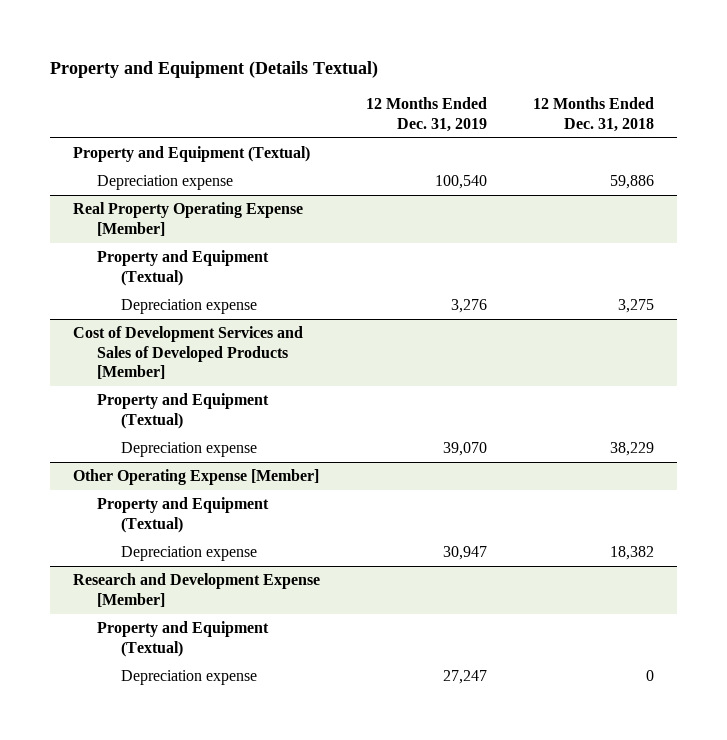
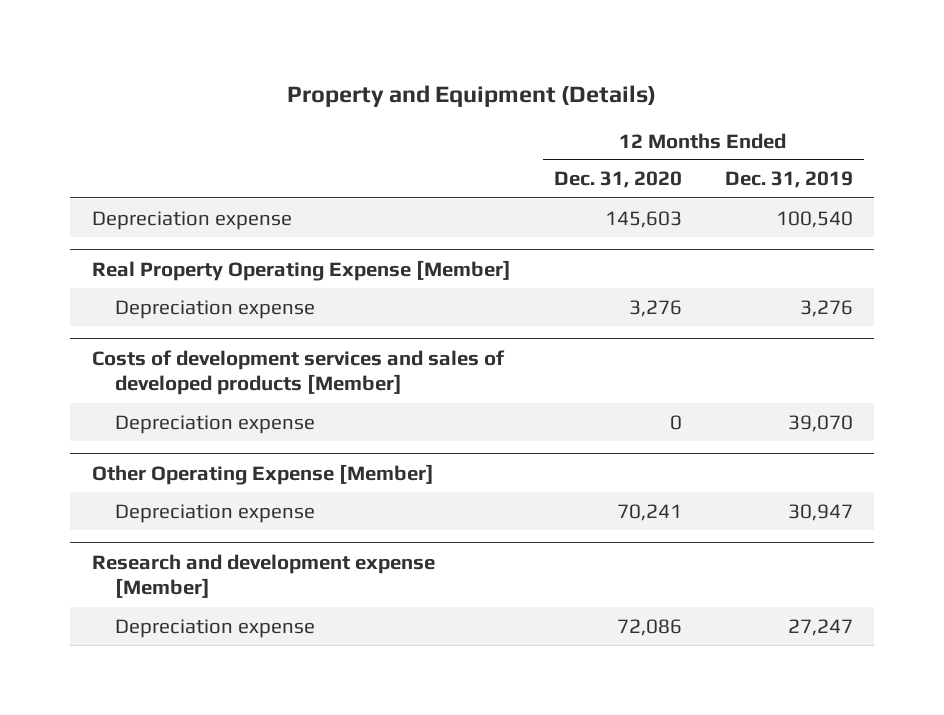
[49,61,378,79] Property and Equipment (Details Textual) -> [287,84,657,107] Property and Equipment (Details)
[532,97,654,132] 12 Months Ended Dec. 31, 2018 -> none
none -> [553,171,682,189] Dec. 31, 2020
[72,146,310,163] Property and Equipment (Textual) -> none
[96,250,269,286] Property and Equipment (Textual) -> none
[96,393,269,429] Property and Equipment (Textual) -> none
[72,326,303,380] Cost of Development Services and Sales of Developed Products [Member] -> [91,349,505,396] Costs of development services and sales of developed products [Member]
[96,497,269,533] Property and Equipment (Textual) -> none
[96,621,269,657] Property and Equipment (Textual) -> none
[72,573,320,607] Research and Development Expense [Member] -> [91,553,435,599] Research and development expense [Member]

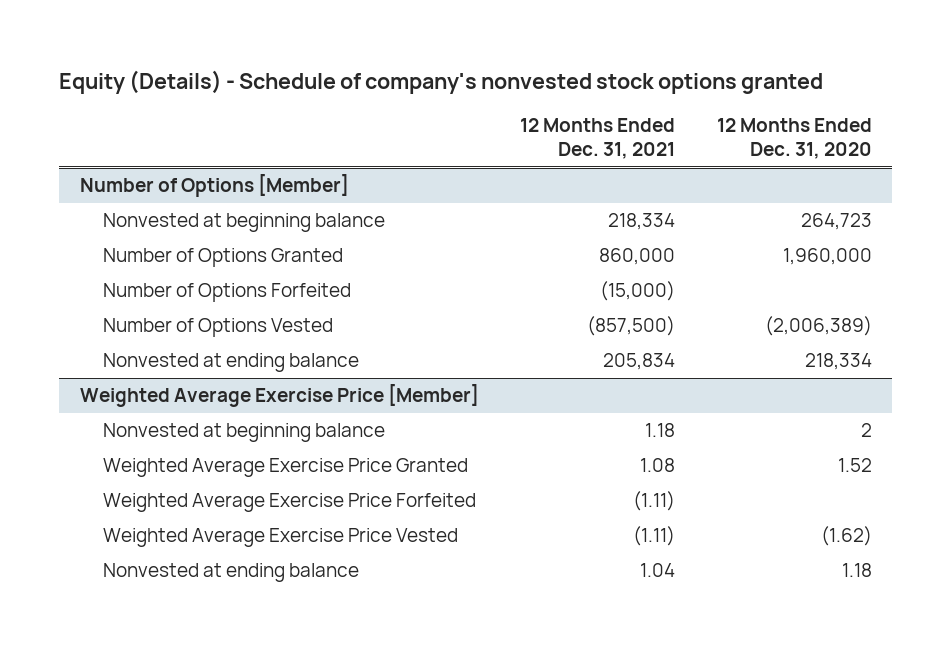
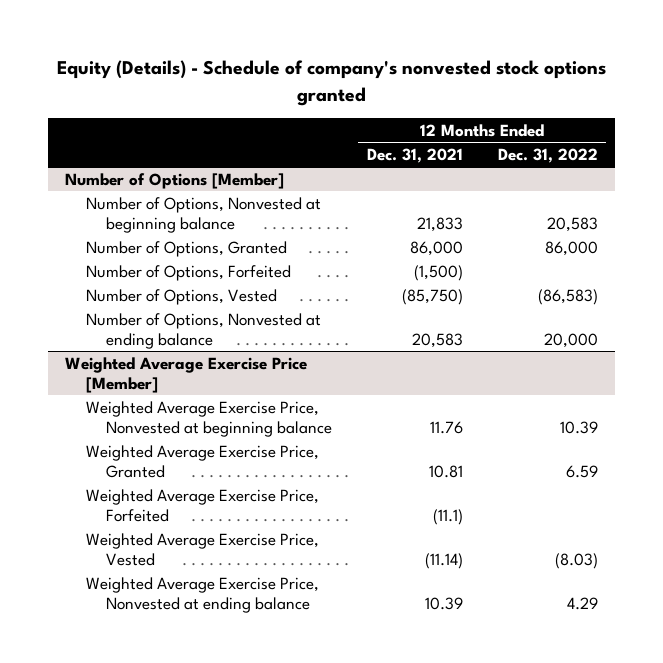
[716,117,872,160] 12 Months Ended Dec. 31, 2020 -> none
none -> [497,147,598,163] Dec. 31, 2022
[103,213,386,233] Nonvested at beginning balance -> [85,196,321,233] Number of Options, Nonvested at beginning balance
[608,213,676,231] 218,334 -> [416,216,463,232] 21,833
[103,248,344,268] Number of Options Granted -> [85,240,287,257] Number of Options, Granted
[599,248,676,266] 860,000 -> [409,240,463,256] 86,000
[103,283,352,303] Number of Options Forfeited -> [85,264,291,281] Number of Options, Forfeited
[600,281,676,302] (15,000) -> [413,264,463,281] (1,500)
[103,318,334,338] Number of Options Vested -> [85,288,277,305] Number of Options, Vested
[587,316,676,337] (857,500) -> [401,288,463,305] (85,750)
[103,353,360,373] Nonvested at ending balance -> [85,312,321,349] Number of Options, Nonvested at ending balance
[603,353,676,371] 205,834 -> [411,332,463,348] 20,583
[103,423,386,443] Nonvested at beginning balance -> [85,400,332,437] Weighted Average Exercise Price, Nonvested at beginning balance
[645,423,676,438] 1.18 -> [429,420,463,434] 11.76
[103,458,469,478] Weighted Average Exercise Price Granted -> [85,444,319,478] Weighted Average Exercise Price, Granted
[640,458,676,473] 1.08 -> [428,464,463,478] 10.81
[103,493,477,513] Weighted Average Exercise Price Forfeited -> [85,488,319,522] Weighted Average Exercise Price, Forfeited
[633,491,676,512] (1.11) -> [432,508,463,525] (11.1)
[103,528,459,548] Weighted Average Exercise Price Vested -> [85,532,319,566] Weighted Average Exercise Price, Vested
[633,526,676,547] (1.11) -> [424,552,463,569] (11.14)
[103,563,360,583] Nonvested at ending balance -> [85,576,319,613] Weighted Average Exercise Price, Nonvested at ending balance
[640,563,676,578] 1.04 -> [424,596,463,610] 10.39

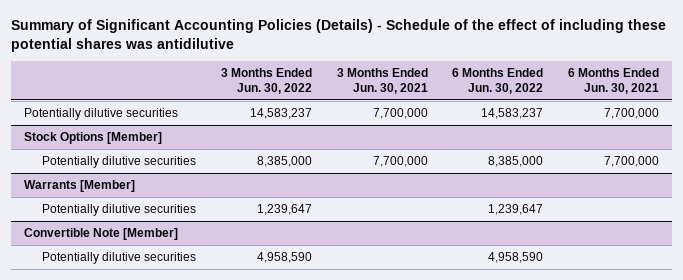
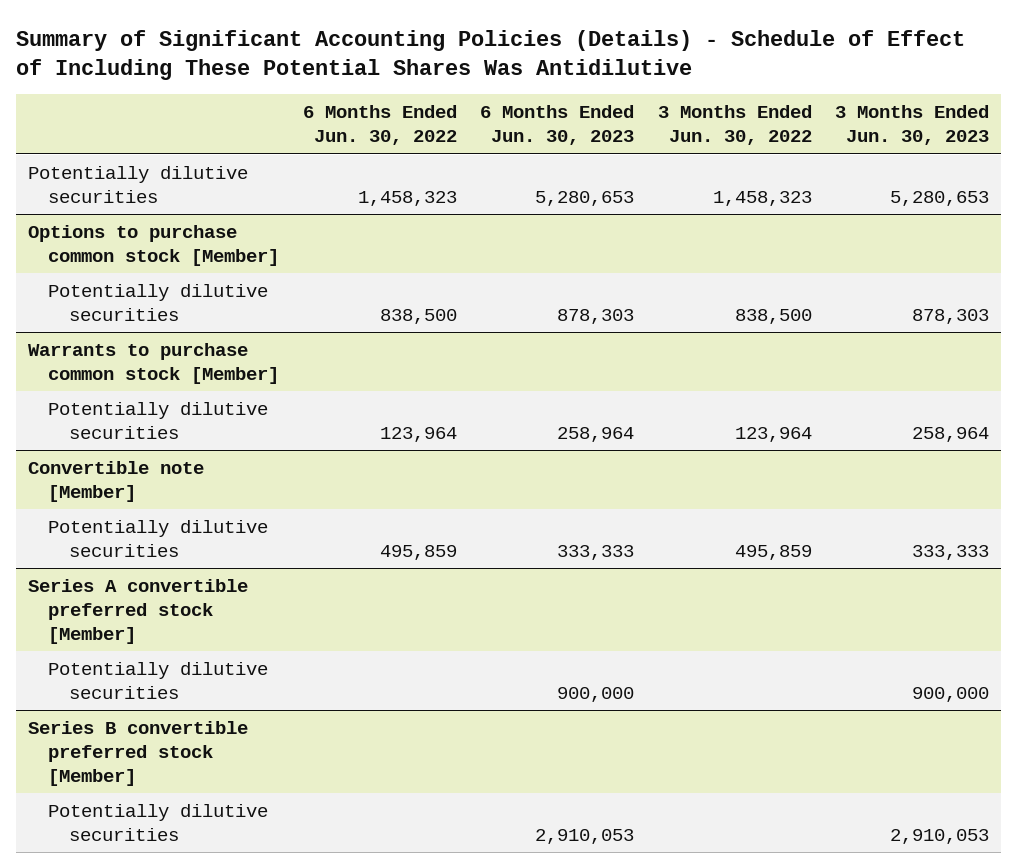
[11,18,667,52] Summary of Significant Accounting Policies (Details) - Schedule of the effect of including these potential shares was antidilutive -> [15,29,965,81] Summary of Significant Accounting Policies (Details) - Schedule of Effect of Including These Potential Shares Was Antidilutive
[336,68,428,94] 3 Months Ended Jun. 30, 2021 -> none
[568,68,660,94] 6 Months Ended Jun. 30, 2021 -> none
none -> [480,105,635,146] 6 Months Ended Jun. 30, 2023
none -> [835,105,990,146] 3 Months Ended Jun. 30, 2023
[249,108,312,120] 14,583,237 -> [712,190,812,206] 1,458,323
[481,108,544,120] 14,583,237 -> [357,190,457,206] 1,458,323
[23,132,162,145] Stock Options [Member] -> [27,224,280,266] Options to purchase common stock [Member]
[256,156,312,168] 8,385,000 -> [734,308,812,324] 838,500
[488,156,544,168] 8,385,000 -> [379,308,457,324] 838,500
[23,180,135,193] Warrants [Member] -> [27,342,280,384] Warrants to purchase common stock [Member]
[256,204,312,216] 1,239,647 -> [734,426,812,442] 123,964
[488,204,544,216] 1,239,647 -> [379,426,457,442] 123,964
[23,228,178,241] Convertible Note [Member] -> [27,460,204,502] Convertible note [Member]
[256,252,312,264] 4,958,590 -> [734,544,812,560] 495,859
[488,252,544,264] 4,958,590 -> [379,544,457,560] 495,859
none -> [27,578,248,644] Series A convertible preferred stock [Member]
none -> [48,661,269,699] Potentially dilutive securities
none -> [27,720,248,786] Series B convertible preferred stock [Member]
none -> [48,803,269,841] Potentially dilutive securities

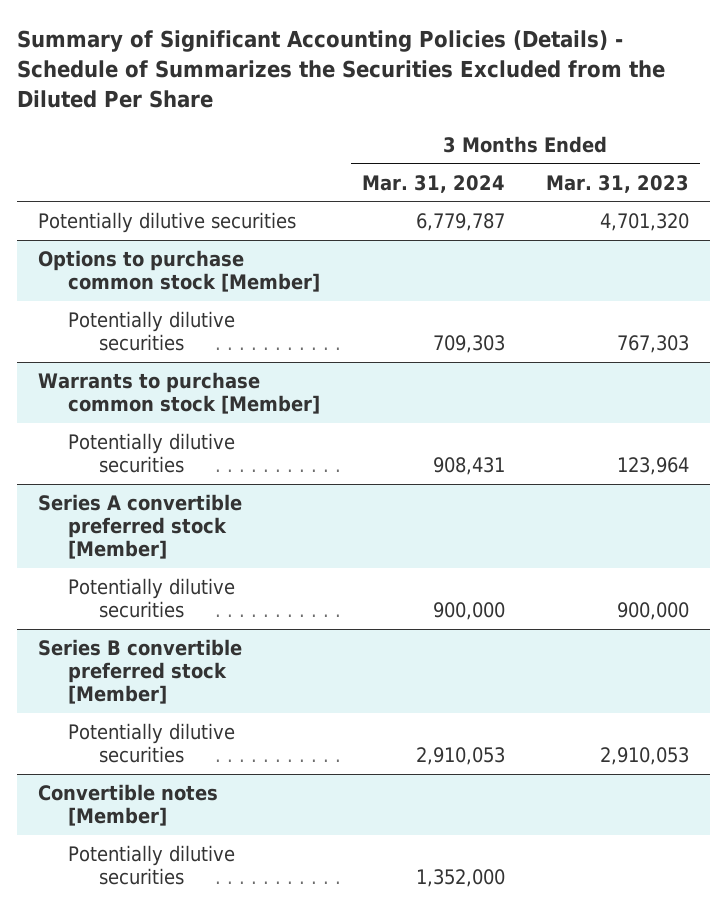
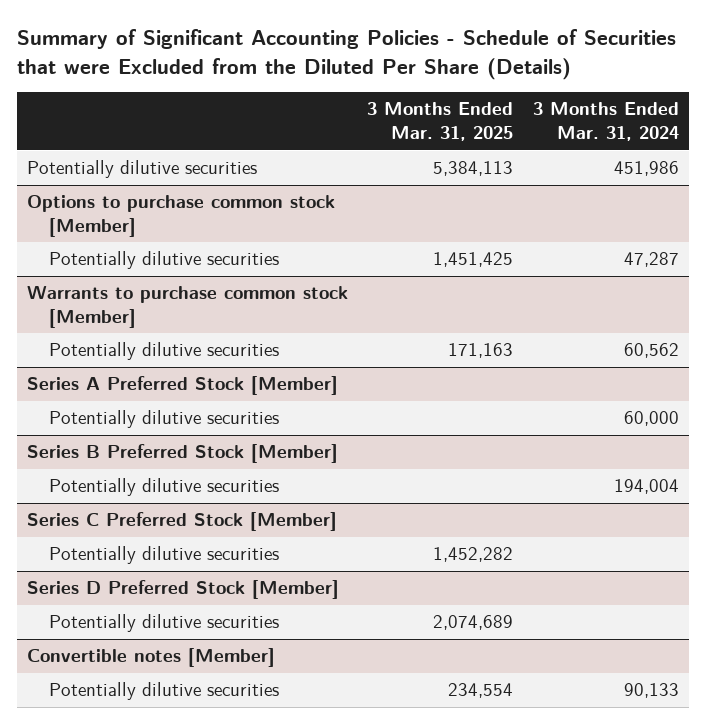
[17,30,666,108] Summary of Significant Accounting Policies (Details) - Schedule of Summarizes the Securities Excluded from the Diluted Per Share -> [16,29,676,80] Summary of Significant Accounting Policies - Schedule of Securities that were Excluded from the Diluted Per Share (Details)
[546,174,690,193] Mar. 31, 2023 -> none
none -> [367,102,514,142] 3 Months Ended Mar. 31, 2025
[415,212,505,231] 6,779,787 -> [613,161,679,177] 451,986
[432,334,505,353] 709,303 -> [623,252,679,268] 47,287
[432,456,505,475] 908,431 -> [623,343,679,359] 60,562
[37,493,242,560] Series A convertible preferred stock [Member] -> [26,376,338,396] Series A Preferred Stock [Member]
[432,601,505,620] 900,000 -> [623,411,679,427] 60,000
[37,638,242,705] Series B convertible preferred stock [Member] -> [26,444,338,464] Series B Preferred Stock [Member]
[415,746,505,765] 2,910,053 -> [613,479,679,495] 194,004
none -> [26,512,337,532] Series C Preferred Stock [Member]
none -> [48,546,279,565] Potentially dilutive securities
none -> [26,580,339,600] Series D Preferred Stock [Member]
none -> [48,614,279,633] Potentially dilutive securities
[415,868,505,887] 1,352,000 -> [623,683,679,699] 90,133

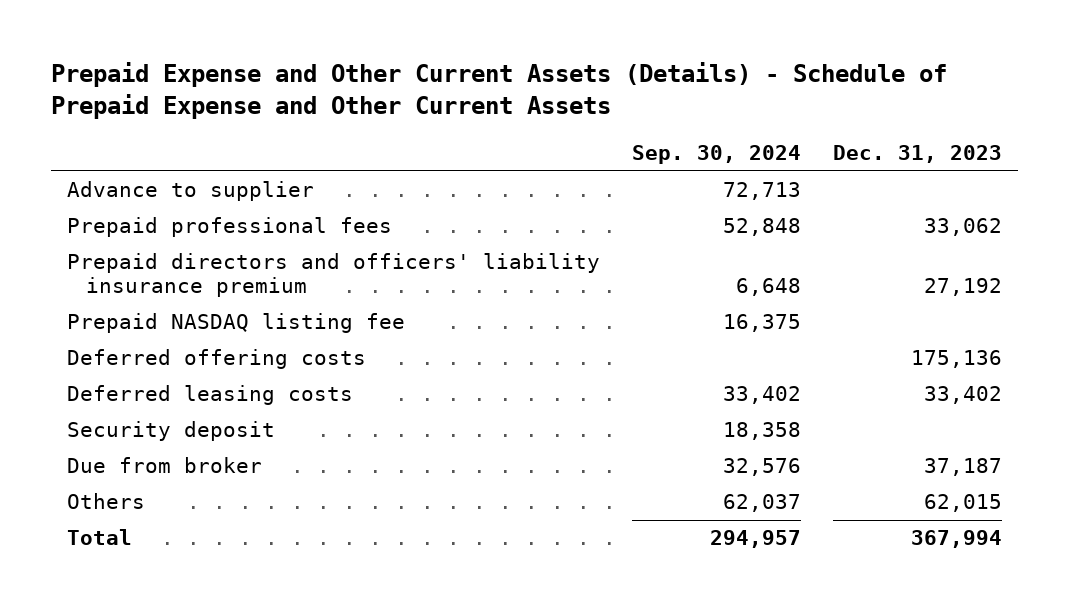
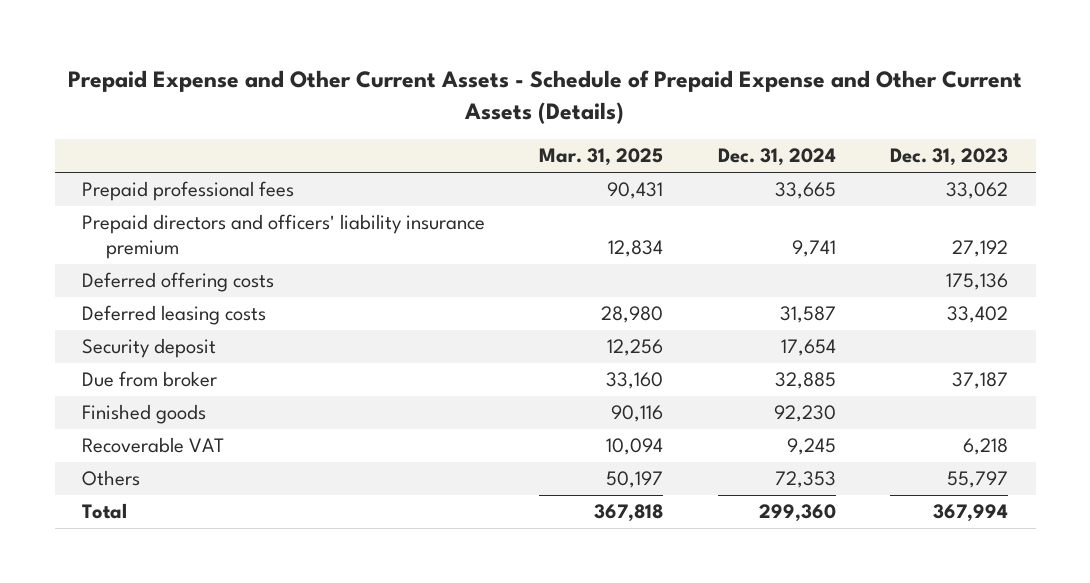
[50,62,947,120] Prepaid Expense and Other Current Assets (Details) - Schedule of Prepaid Expense and Other Current Assets -> [68,69,1023,124] Prepaid Expense and Other Current Assets - Schedule of Prepaid Expense and Other Current Assets (Details)
[631,144,801,164] Sep. 30, 2024 -> none
none -> [539,148,664,167] Mar. 31, 2025
none -> [717,148,836,167] Dec. 31, 2024
[66,181,314,202] Advance to supplier -> none
[66,313,405,334] Prepaid NASDAQ listing fee -> none
none -> [81,404,206,425] Finished goods
none -> [81,437,224,454] Recoverable VAT
[923,494,1002,513] 62,015 -> [947,471,1009,489] 55,797

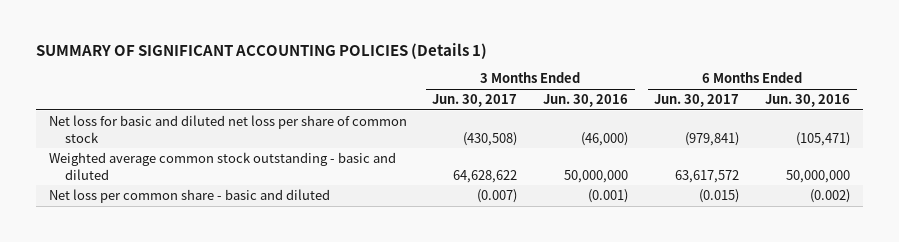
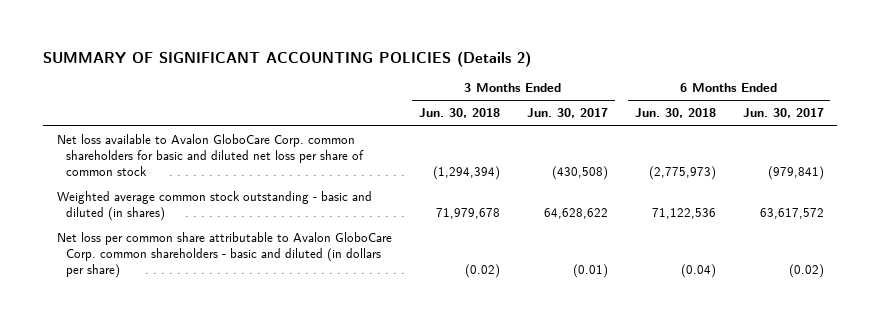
[35,42,487,59] SUMMARY OF SIGNIFICANT ACCOUNTING POLICIES (Details 1) -> [43,50,532,67] SUMMARY OF SIGNIFICANT ACCOUNTING POLICIES (Details 2)
[543,94,629,108] Jun. 30, 2016 -> none
[765,94,851,108] Jun. 30, 2016 -> none
none -> [418,108,500,119] Jun. 30, 2018
none -> [634,108,716,119] Jun. 30, 2018
[48,114,407,143] Net loss for basic and diluted net loss per share of common stock -> [56,133,365,176] Net loss available to Avalon GloboCare Corp. common shareholders for basic and diluted net loss per share of common stock
[48,151,396,180] Weighted average common stock outstanding - basic and diluted -> [56,190,372,221] Weighted average common stock outstanding - basic and diluted (in shares)
[48,188,330,203] Net loss per common share - basic and diluted -> [56,231,392,278] Net loss per common share attributable to Avalon GloboCare Corp. common shareholders - basic and diluted (in dollars per share)
[477,188,518,203] (0.007) -> [572,263,608,278] (0.01)
[699,188,740,203] (0.015) -> [788,263,824,278] (0.02)

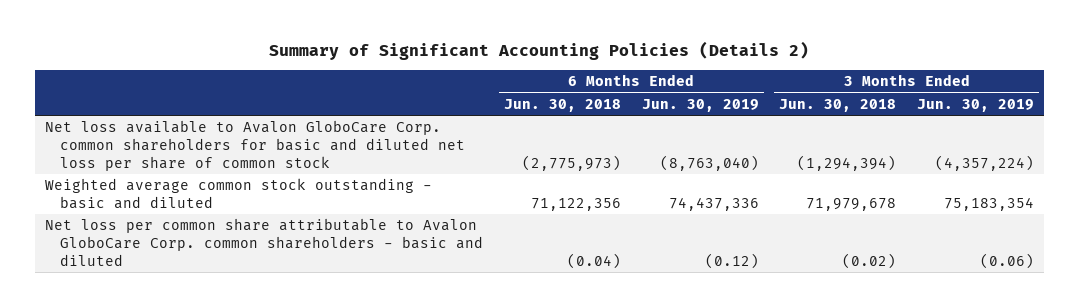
[43,50,532,67] SUMMARY OF SIGNIFICANT ACCOUNTING POLICIES (Details 2) -> [269,41,810,61] Summary of Significant Accounting Policies (Details 2)
[526,108,608,119] Jun. 30, 2017 -> none
[742,108,824,119] Jun. 30, 2017 -> none
none -> [641,98,759,112] Jun. 30, 2019
none -> [916,98,1034,112] Jun. 30, 2019
[56,190,372,221] Weighted average common stock outstanding - basic and diluted (in shares) -> [44,178,432,209] Weighted average common stock outstanding - basic and diluted
[651,207,716,219] 71,122,536 -> [531,197,622,211] 71,122,356
[56,231,392,278] Net loss per common share attributable to Avalon GloboCare Corp. common shareholders - basic and diluted (in dollars per share) -> [44,218,484,266] Net loss per common share attributable to Avalon GloboCare Corp. common shareholders - basic and diluted

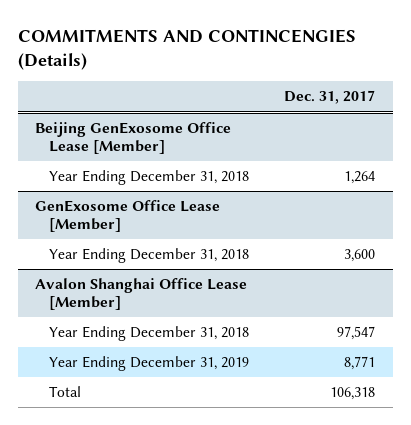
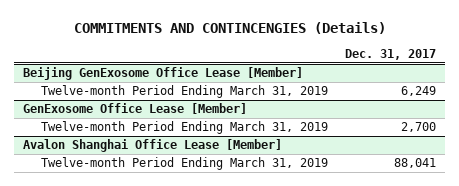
[48,170,249,186] Year Ending December 31, 2018 -> none
none -> [41,85,329,99] Twelve-month Period Ending March 31, 2019
[48,248,249,264] Year Ending December 31, 2018 -> none
none -> [41,121,329,135] Twelve-month Period Ending March 31, 2019
[48,326,249,342] Year Ending December 31, 2018 -> none
[48,356,249,372] Year Ending December 31, 2019 -> none
[48,386,81,398] Total -> none
none -> [41,157,329,171] Twelve-month Period Ending March 31, 2019

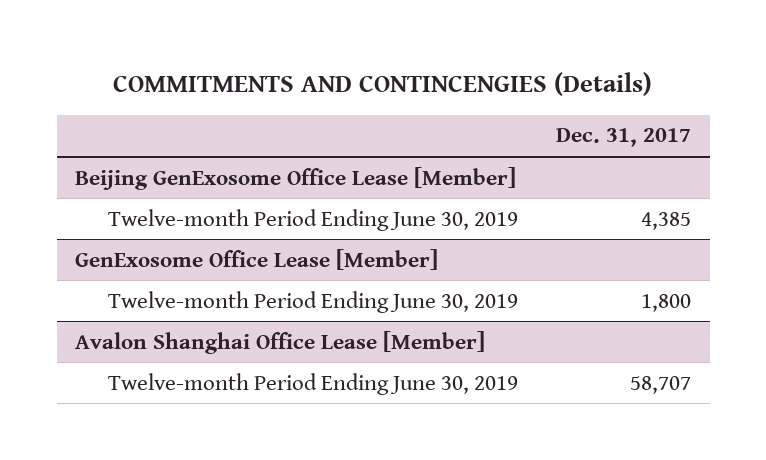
[41,85,329,99] Twelve-month Period Ending March 31, 2019 -> [108,208,519,231] Twelve-month Period Ending June 30, 2019
[401,86,437,97] 6,249 -> [640,211,691,230] 4,385
[41,121,329,135] Twelve-month Period Ending March 31, 2019 -> [108,290,519,313] Twelve-month Period Ending June 30, 2019
[401,122,437,133] 2,700 -> [640,293,691,312] 1,800
[41,157,329,171] Twelve-month Period Ending March 31, 2019 -> [108,372,519,395] Twelve-month Period Ending June 30, 2019
[394,158,437,169] 88,041 -> [629,375,691,394] 58,707

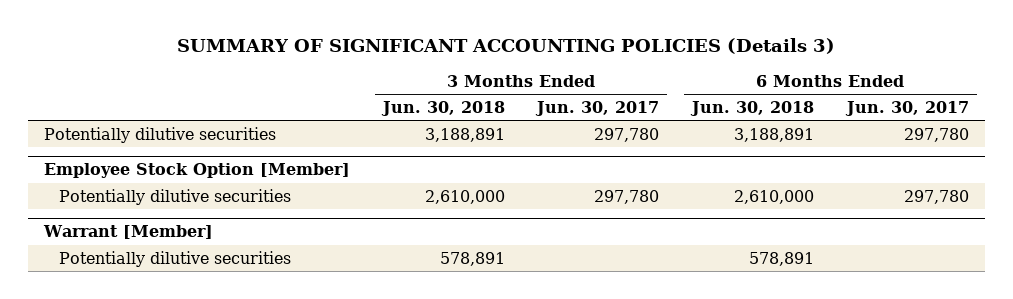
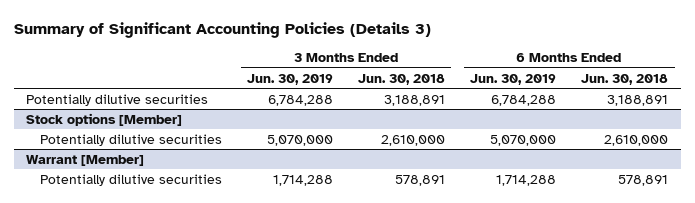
[177,38,836,55] SUMMARY OF SIGNIFICANT ACCOUNTING POLICIES (Details 3) -> [13,22,431,39] Summary of Significant Accounting Policies (Details 3)
[535,100,660,116] Jun. 30, 2017 -> none
[844,100,969,116] Jun. 30, 2017 -> none
none -> [246,73,333,85] Jun. 30, 2019
none -> [470,73,557,85] Jun. 30, 2019
[44,163,351,179] Employee Stock Option [Member] -> [26,112,183,126] Stock options [Member]

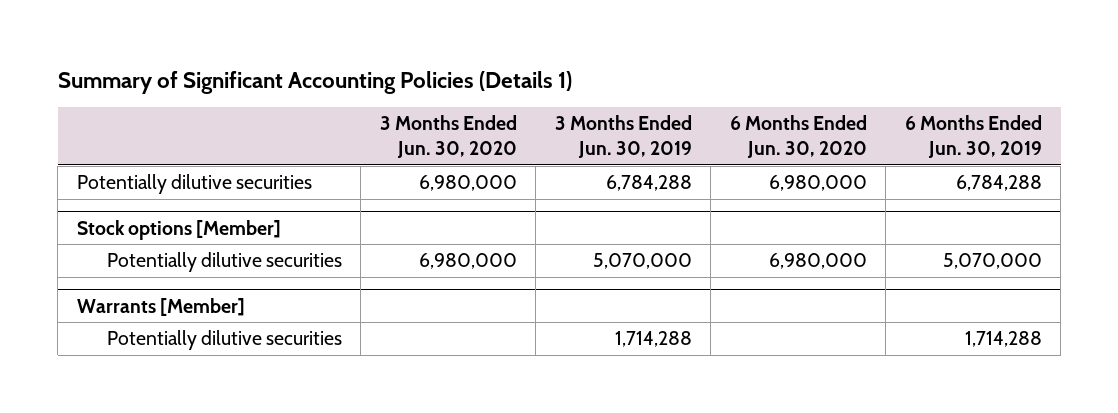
[13,22,431,39] Summary of Significant Accounting Policies (Details 3) -> [57,70,572,94] Summary of Significant Accounting Policies (Details 1)
[358,73,446,85] Jun. 30, 2018 -> none
[581,73,669,85] Jun. 30, 2018 -> none
none -> [379,115,517,159] 3 Months Ended Jun. 30, 2020
none -> [729,115,867,159] 6 Months Ended Jun. 30, 2020
[26,154,145,166] Warrant [Member] -> [76,297,245,316] Warrants [Member]

